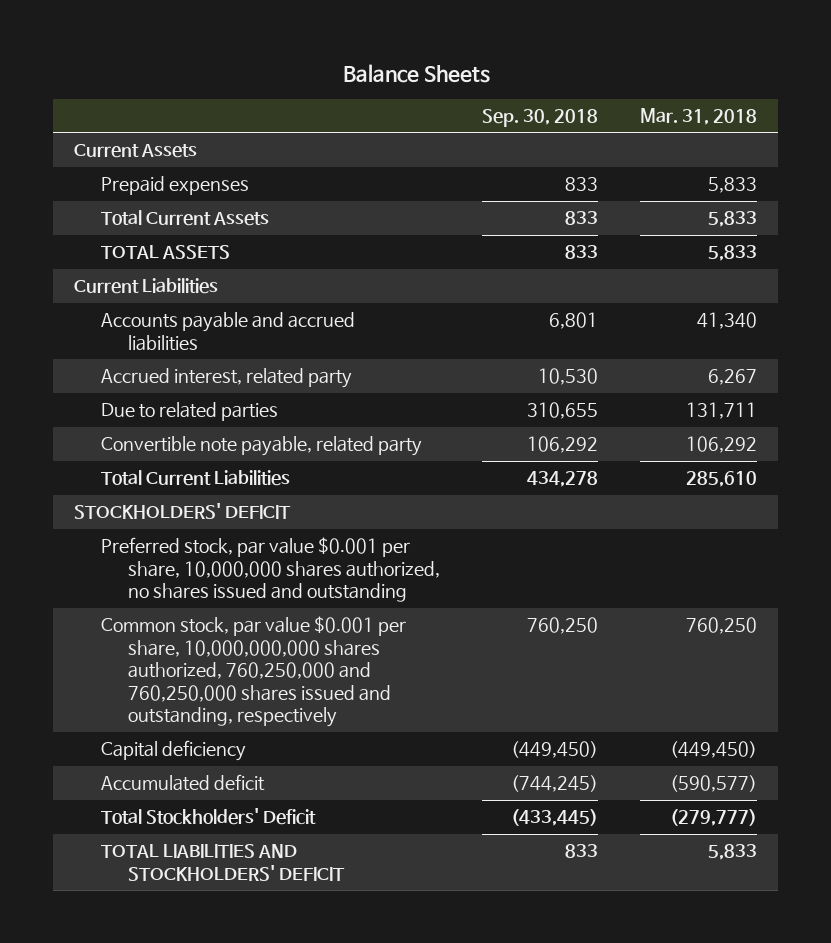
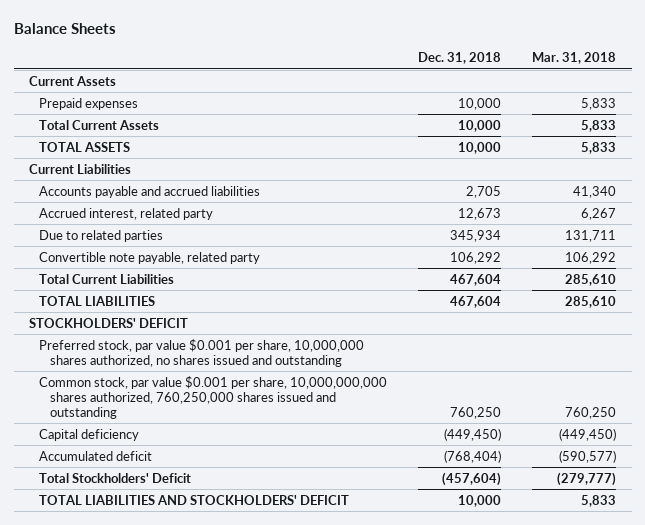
[482,108,599,127] Sep. 30, 2018 -> none
none -> [418,52,502,65] Dec. 31, 2018
none -> [39,295,156,306] TOTAL LIABILITIES
[101,616,407,728] Common stock, par value $0.001 per share, 10,000,000,000 shares authorized, 760,250,000 and 760,250,000 shares issued and outstanding, respectively -> [39,375,388,419] Common stock, par value $0.001 per share, 10,000,000,000 shares authorized, 760,250,000 shares issued and outstanding

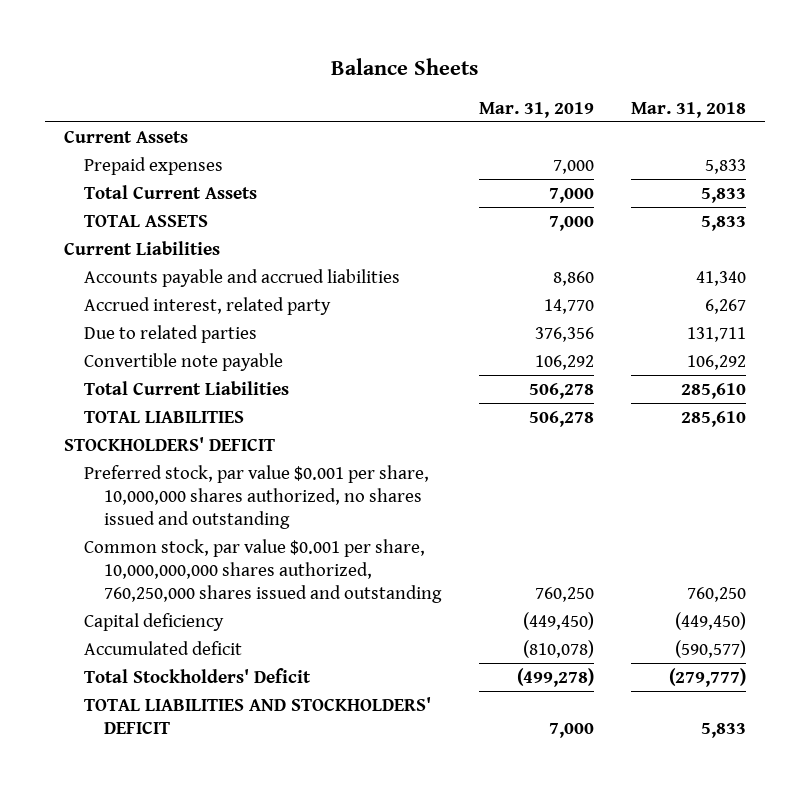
[418,52,502,65] Dec. 31, 2018 -> none
none -> [478,101,594,118] Mar. 31, 2019
[39,251,261,264] Convertible note payable, related party -> [84,353,284,372] Convertible note payable

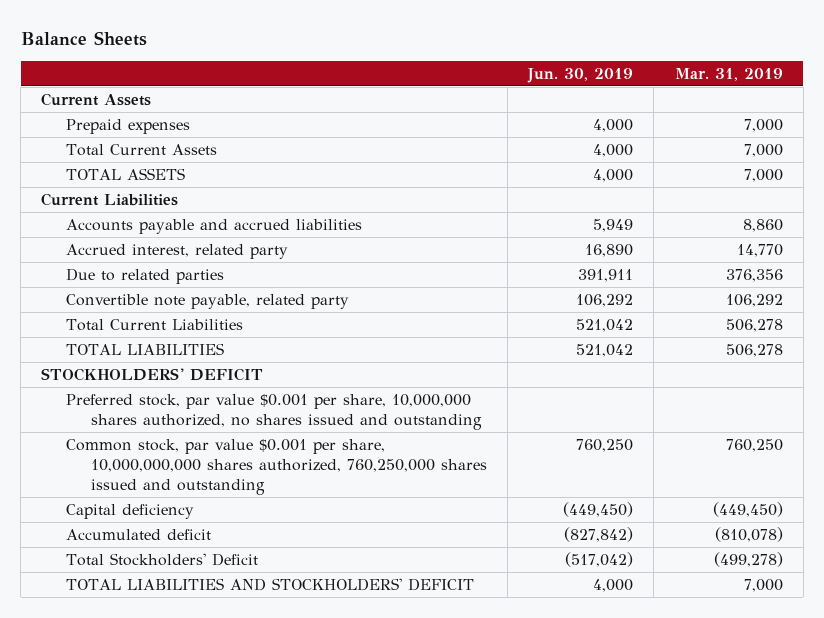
[631,101,747,118] Mar. 31, 2018 -> none
none -> [527,67,634,83] Jun. 30, 2019
[84,353,284,372] Convertible note payable -> [66,293,350,309] Convertible note payable, related party

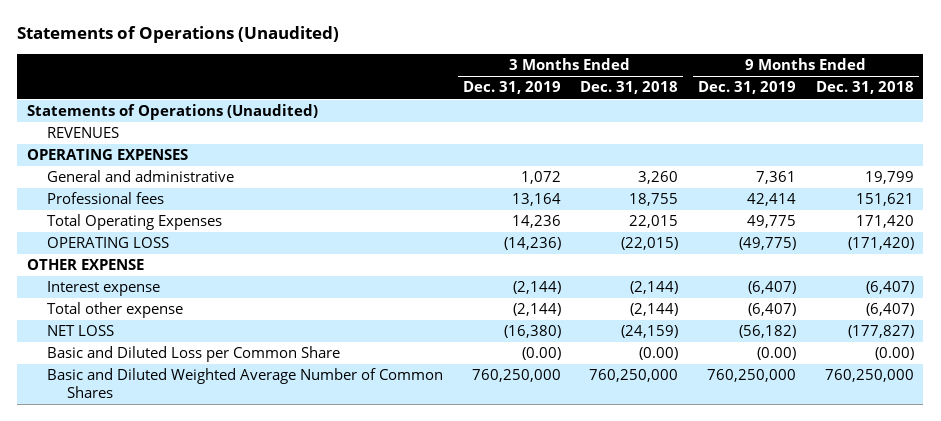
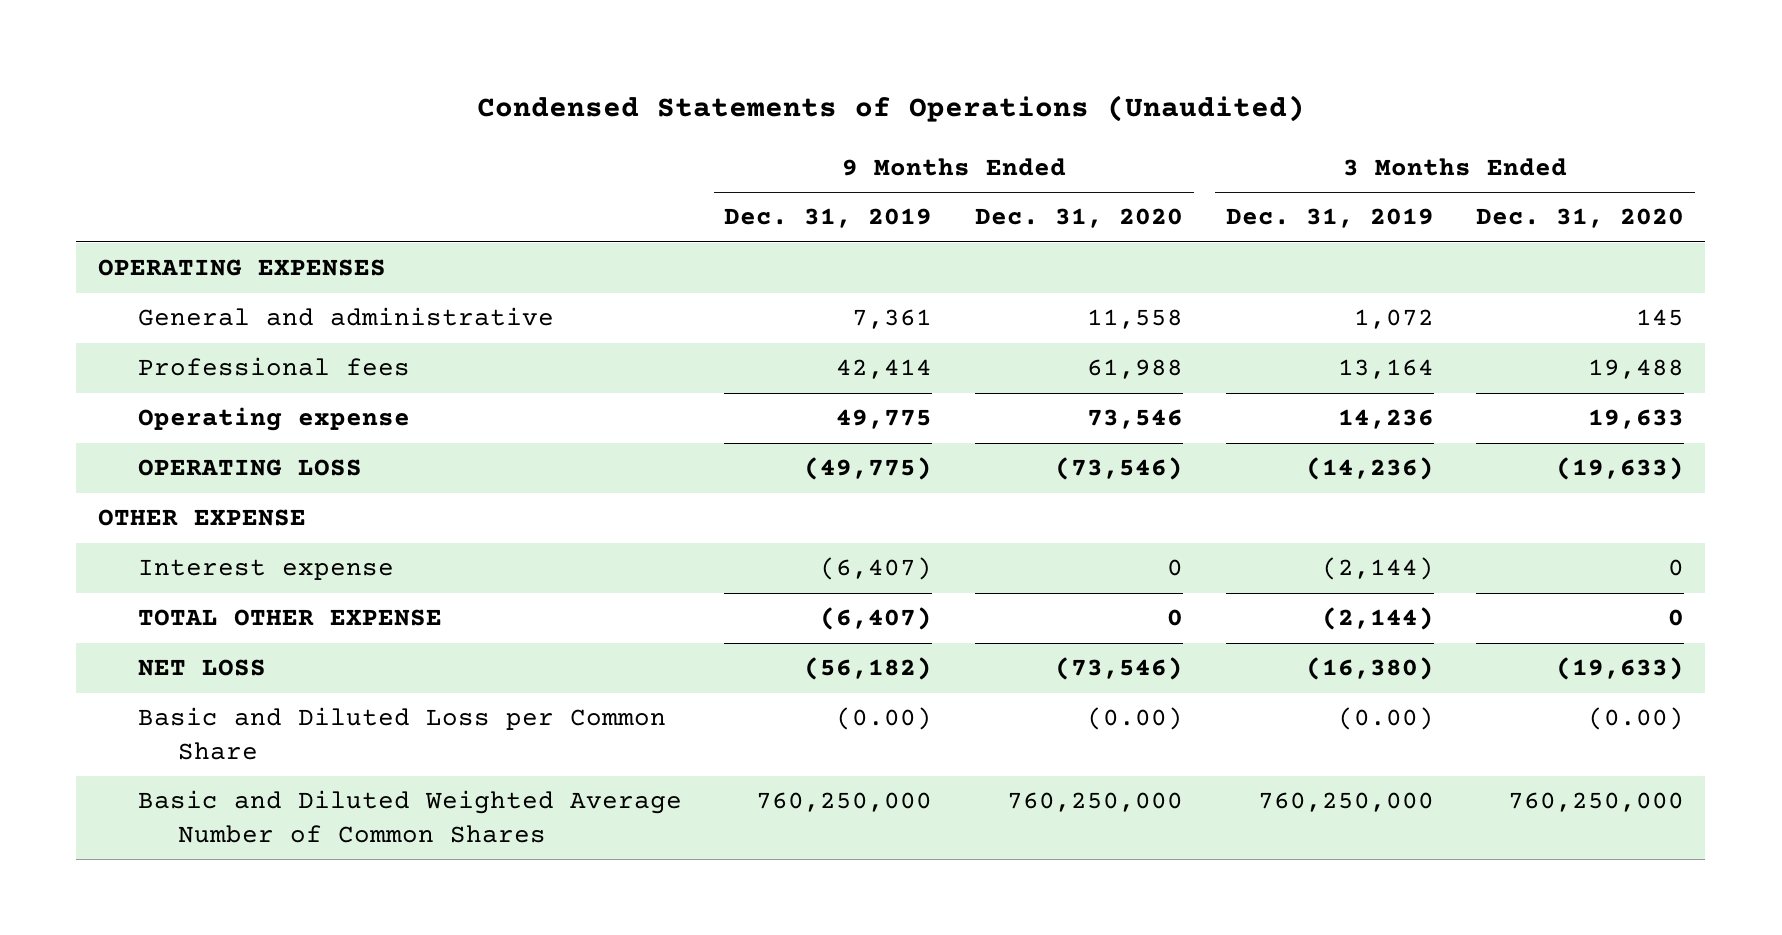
[17,26,340,44] Statements of Operations (Unaudited) -> [476,95,1305,123] Condensed Statements of Operations (Unaudited)
[580,81,679,95] Dec. 31, 2018 -> none
[815,81,914,95] Dec. 31, 2018 -> none
none -> [975,208,1184,229] Dec. 31, 2020
none -> [1476,208,1685,229] Dec. 31, 2020
[27,104,319,121] Statements of Operations (Unaudited) -> none
[46,127,119,139] REVENUES -> none
[46,214,222,231] Total Operating Expenses -> [137,407,410,432] Operating expense
[46,302,183,319] Total other expense -> [137,609,442,627] TOTAL OTHER EXPENSE

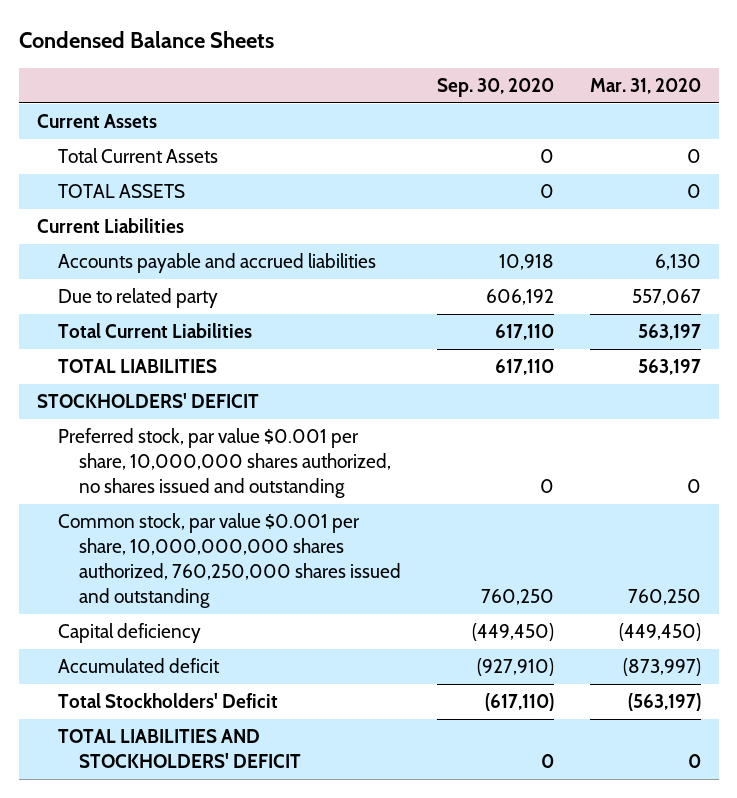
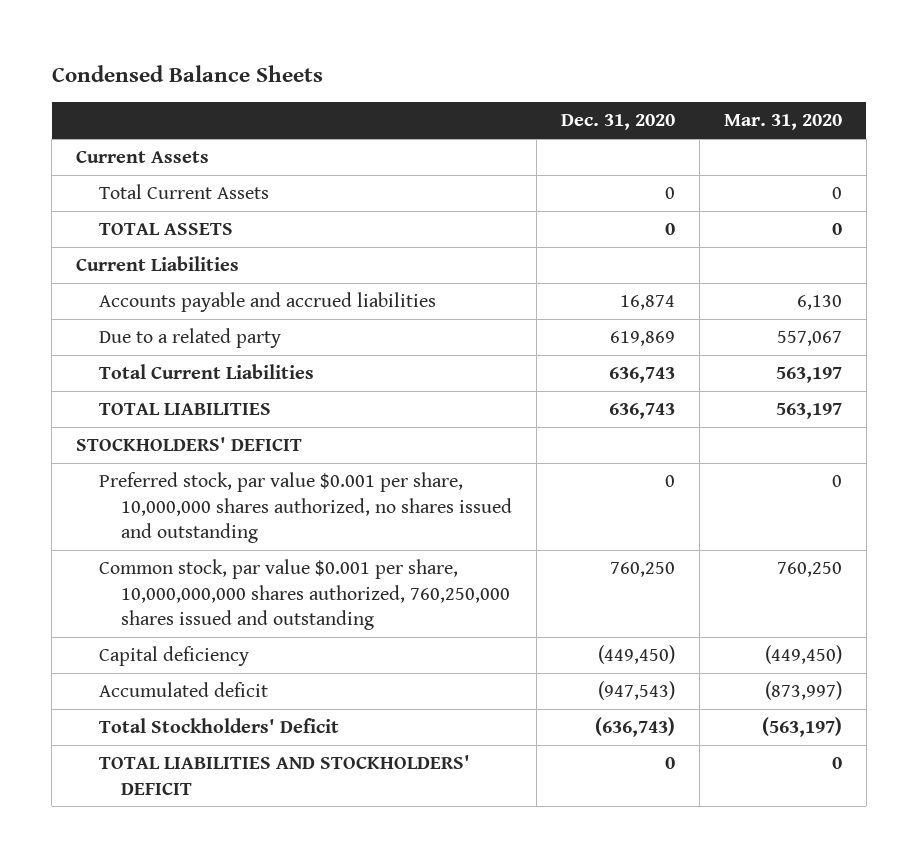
[437,77,555,97] Sep. 30, 2020 -> none
none -> [561,114,676,131] Dec. 31, 2020
[57,288,218,309] Due to related party -> [98,328,281,349] Due to a related party

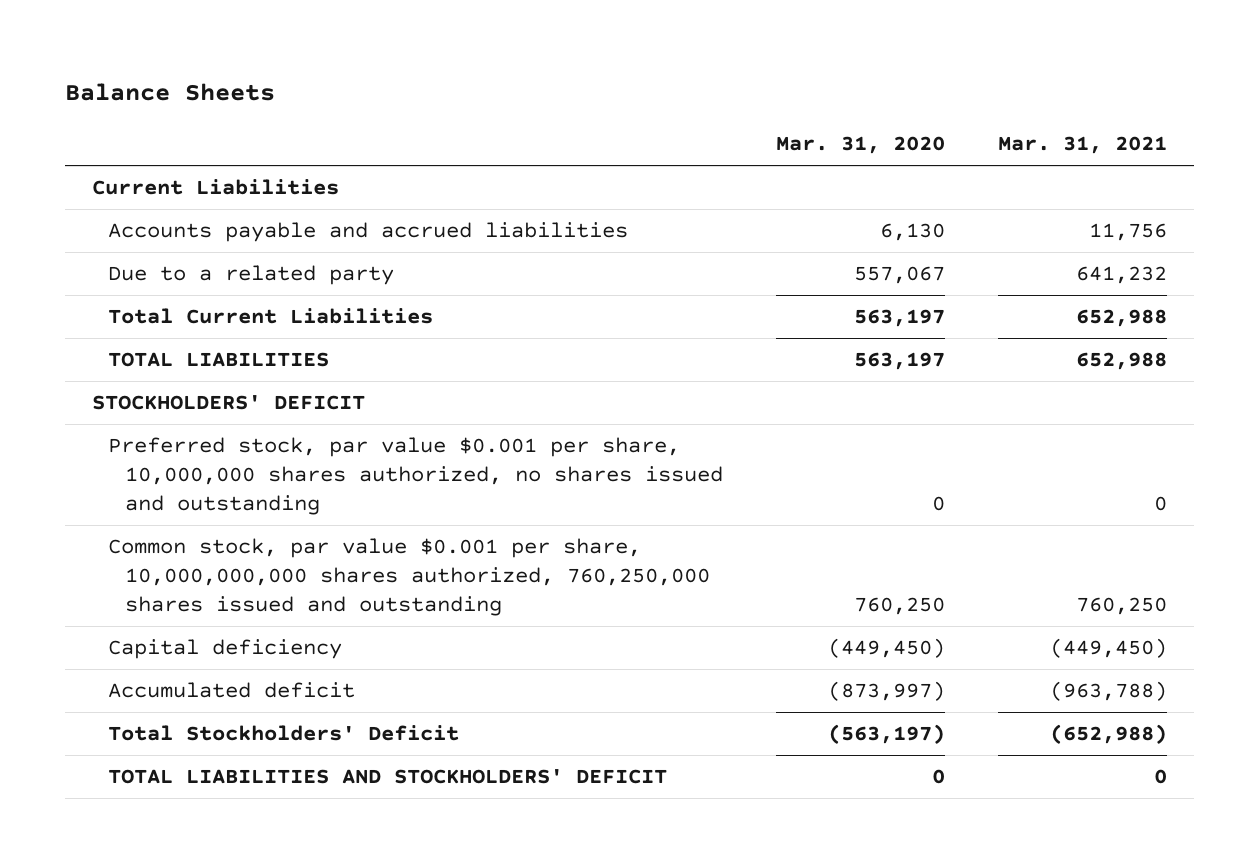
[51,65,323,83] Condensed Balance Sheets -> [64,82,275,101] Balance Sheets
[561,114,676,131] Dec. 31, 2020 -> none
none -> [997,136,1167,155] Mar. 31, 2021
[76,150,210,164] Current Assets -> none
[98,184,269,200] Total Current Assets -> none
[98,223,233,236] TOTAL ASSETS -> none

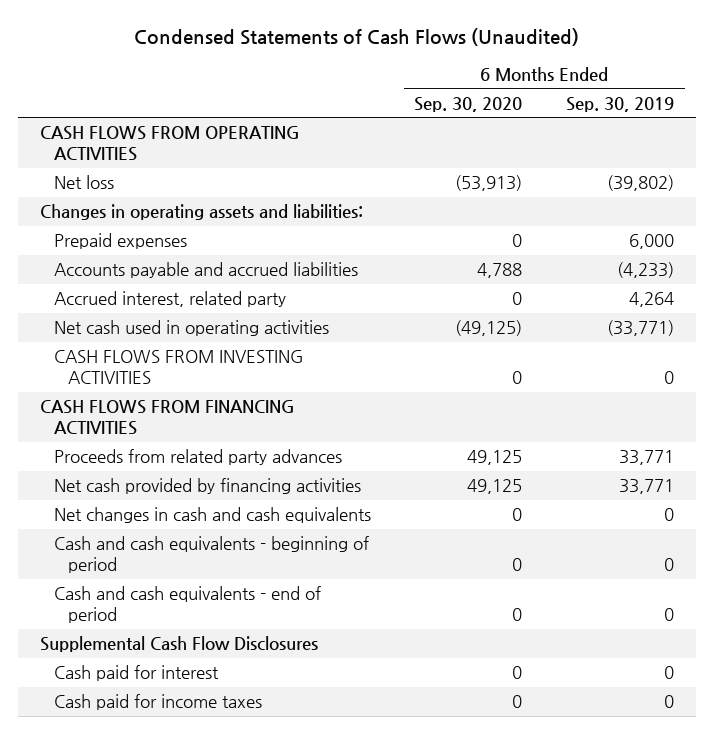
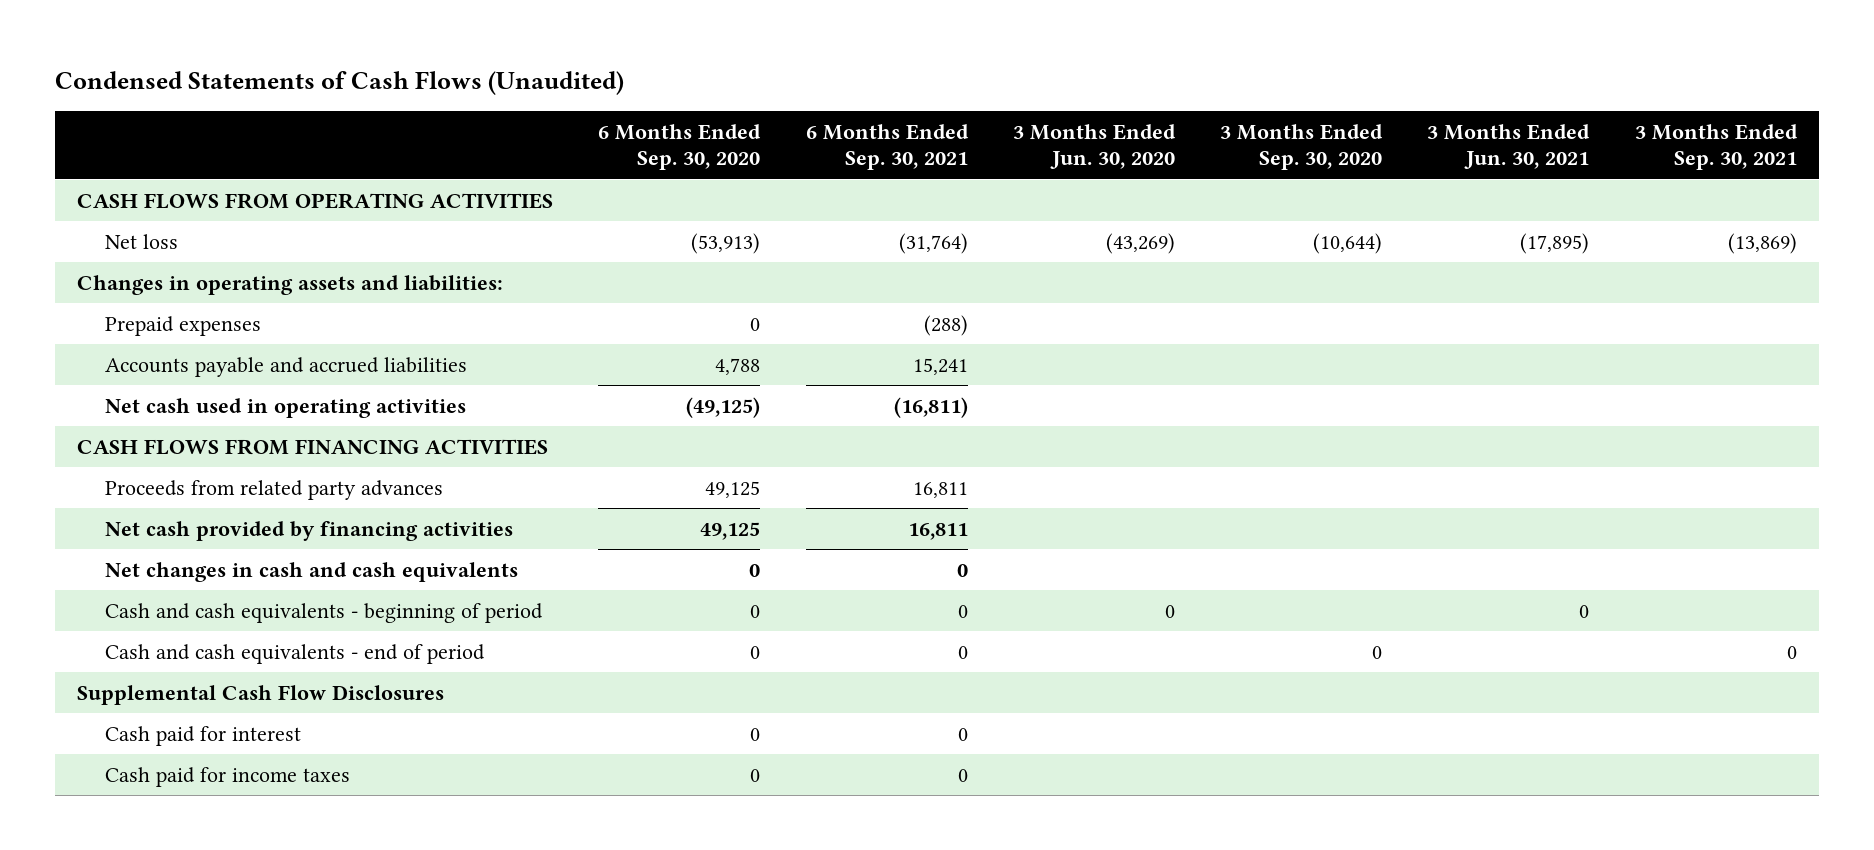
[566,96,675,112] Sep. 30, 2019 -> none
none -> [805,124,969,171] 6 Months Ended Sep. 30, 2021
none -> [1012,124,1176,170] 3 Months Ended Jun. 30, 2020
none -> [1220,124,1384,171] 3 Months Ended Sep. 30, 2020
none -> [1427,124,1591,170] 3 Months Ended Jun. 30, 2021
none -> [1634,124,1798,171] 3 Months Ended Sep. 30, 2021
[53,291,286,308] Accrued interest, related party -> none
[53,350,304,385] CASH FLOWS FROM INVESTING ACTIVITIES -> none

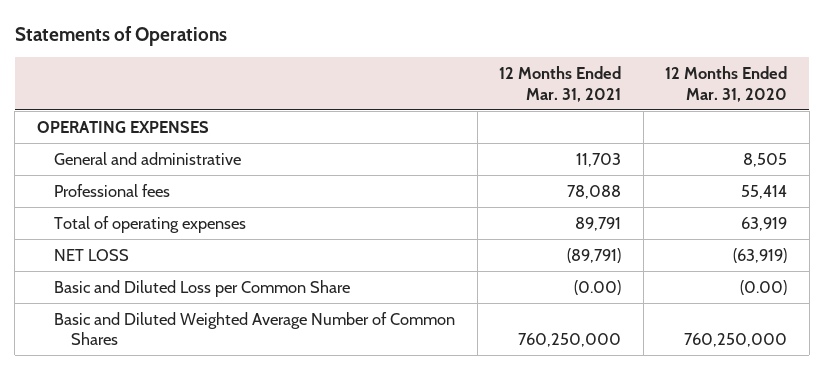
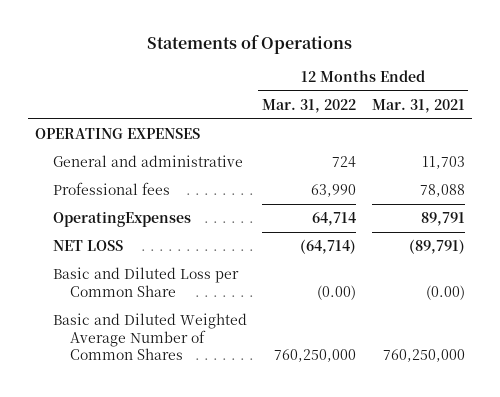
[665,65,788,102] 12 Months Ended Mar. 31, 2020 -> none
none -> [262,99,357,114] Mar. 31, 2022
[54,215,247,233] Total of operating expenses -> [52,211,191,228] OperatingExpenses

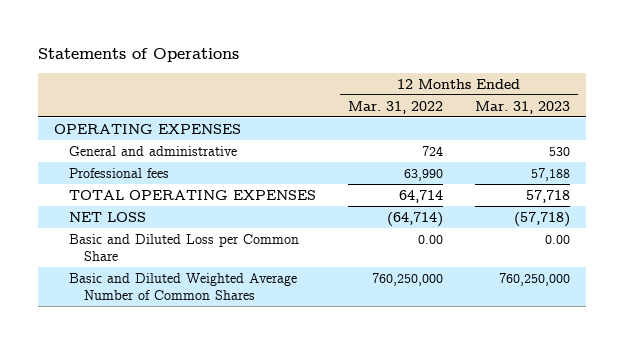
[371,99,465,114] Mar. 31, 2021 -> none
none -> [474,100,570,114] Mar. 31, 2023
[52,211,191,228] OperatingExpenses -> [68,189,316,200] TOTAL OPERATING EXPENSES
[317,284,357,300] (0.00) -> [417,234,443,244] 0.00

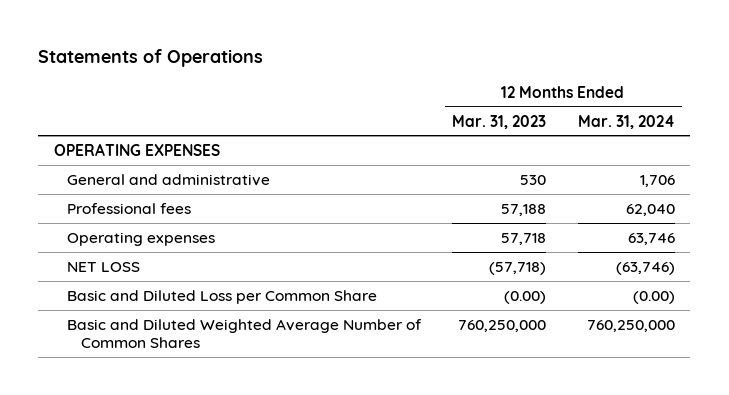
[347,100,443,114] Mar. 31, 2022 -> none
none -> [577,114,675,129] Mar. 31, 2024
[68,189,316,200] TOTAL OPERATING EXPENSES -> [67,231,216,246] Operating expenses
[544,234,570,244] 0.00 -> [504,290,547,304] (0.00)

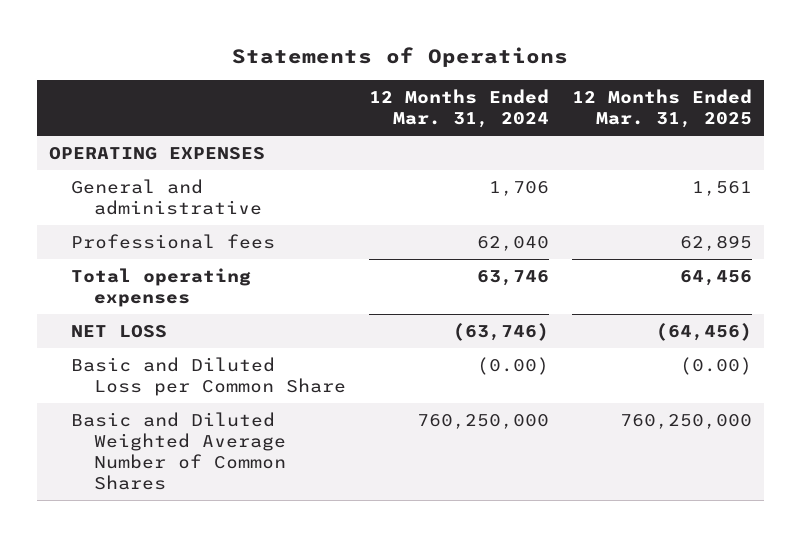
[452,114,547,129] Mar. 31, 2023 -> none
none -> [572,88,753,128] 12 Months Ended Mar. 31, 2025
[67,231,216,246] Operating expenses -> [71,267,252,307] Total operating expenses

